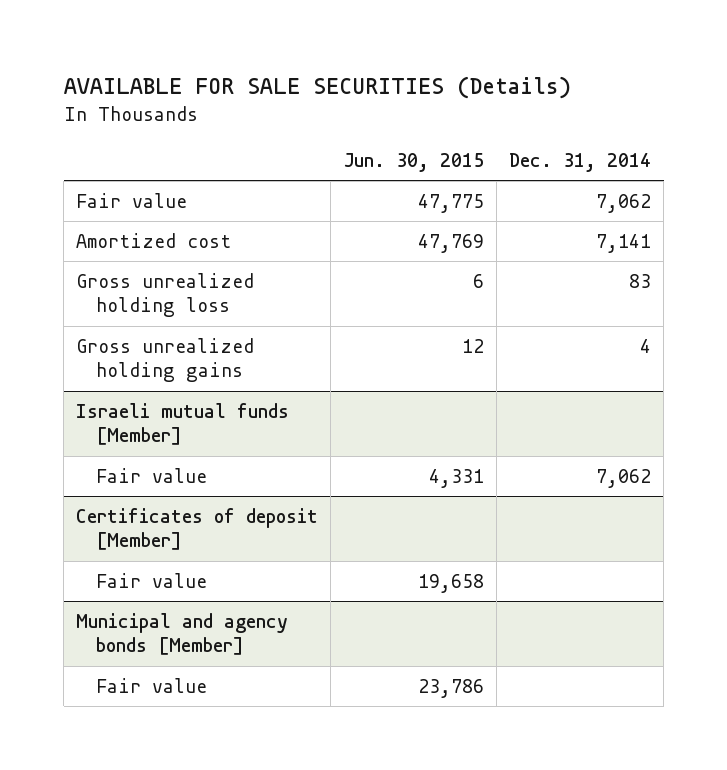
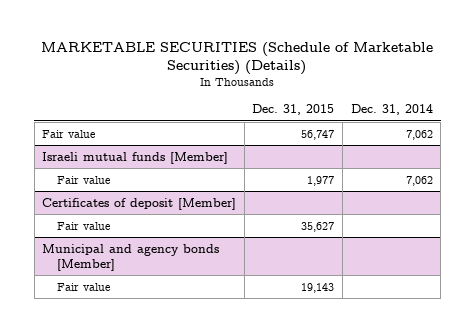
[63,76,571,100] AVAILABLE FOR SALE SECURITIES (Details) -> [41,42,434,76] MARKETABLE SECURITIES (Schedule of Marketable Securities) (Details)
[343,153,484,173] Jun. 30, 2015 -> none
none -> [252,104,335,116] Dec. 31, 2015
[76,232,232,248] Amortized cost -> none
[76,272,255,318] Gross unrealized holding loss -> none
[76,337,255,383] Gross unrealized holding gains -> none

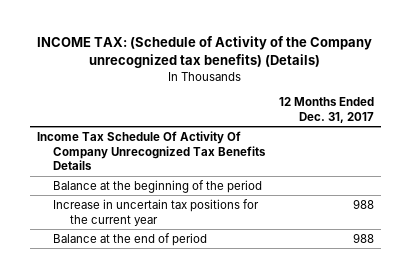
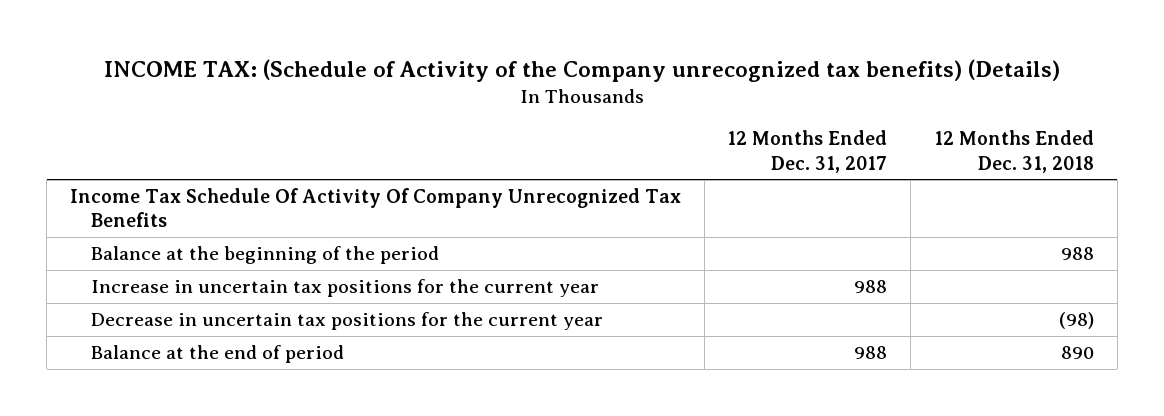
none -> [934,130,1095,173] 12 Months Ended Dec. 31, 2018
[36,130,267,171] Income Tax Schedule Of Activity Of Company Unrecognized Tax Benefits Details -> [69,188,681,228] Income Tax Schedule Of Activity Of Company Unrecognized Tax Benefits
none -> [90,312,603,331] Decrease in uncertain tax positions for the current year

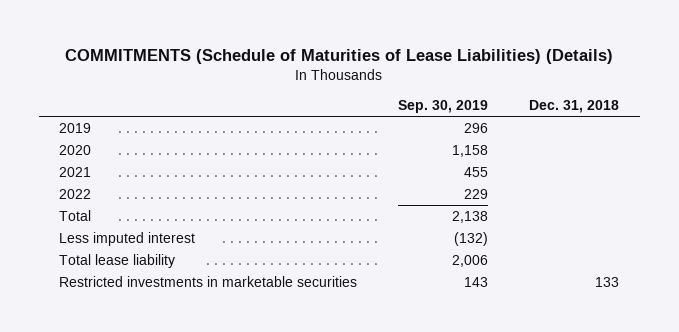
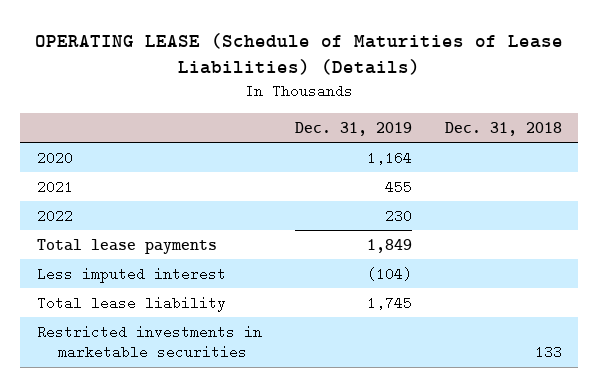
[65,48,614,64] COMMITMENTS (Schedule of Maturities of Lease Liabilities) (Details) -> [35,32,564,76] OPERATING LEASE (Schedule of Maturities of Lease Liabilities) (Details)
[398,100,489,114] Sep. 30, 2019 -> none
none -> [294,122,412,137] Dec. 31, 2019
[59,122,92,133] 2019 -> none
[59,209,92,221] Total -> [36,238,217,254] Total lease payments

